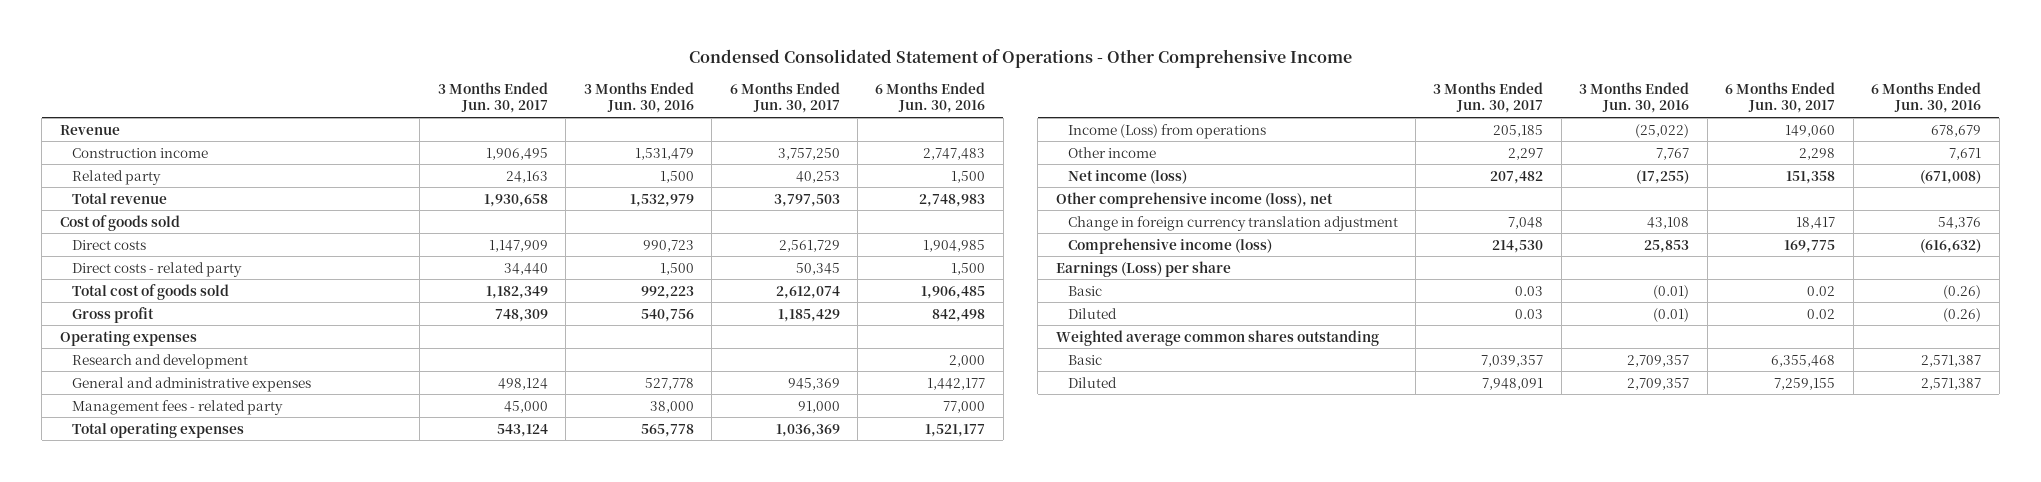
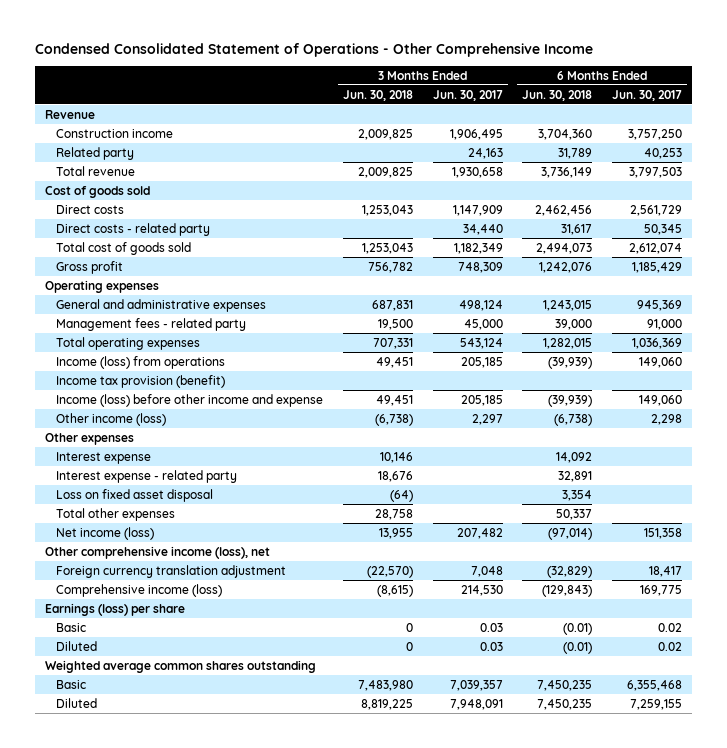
[583,81,694,114] 3 Months Ended Jun. 30, 2016 -> none
[875,81,986,114] 6 Months Ended Jun. 30, 2016 -> none
none -> [342,89,413,101] Jun. 30, 2018
none -> [522,89,593,101] Jun. 30, 2018
[71,353,248,369] Research and development -> none
[1067,123,1266,139] Income (Loss) from operations -> [56,355,226,369] Income (loss) from operations
none -> [56,374,226,388] Income tax provision (benefit)
none -> [56,393,324,407] Income (loss) before other income and expense
[1067,146,1156,158] Other income -> [56,412,167,426] Other income (loss)
none -> [44,432,134,445] Other expenses
none -> [56,451,152,464] Interest expense
none -> [56,469,238,483] Interest expense - related party
none -> [56,488,214,502] Loss on fixed asset disposal
none -> [56,507,176,521] Total other expenses
[1067,215,1398,231] Change in foreign currency translation adjustment -> [56,564,287,578] Foreign currency translation adjustment
[1055,260,1231,277] Earnings (Loss) per share -> [44,602,185,616] Earnings (loss) per share

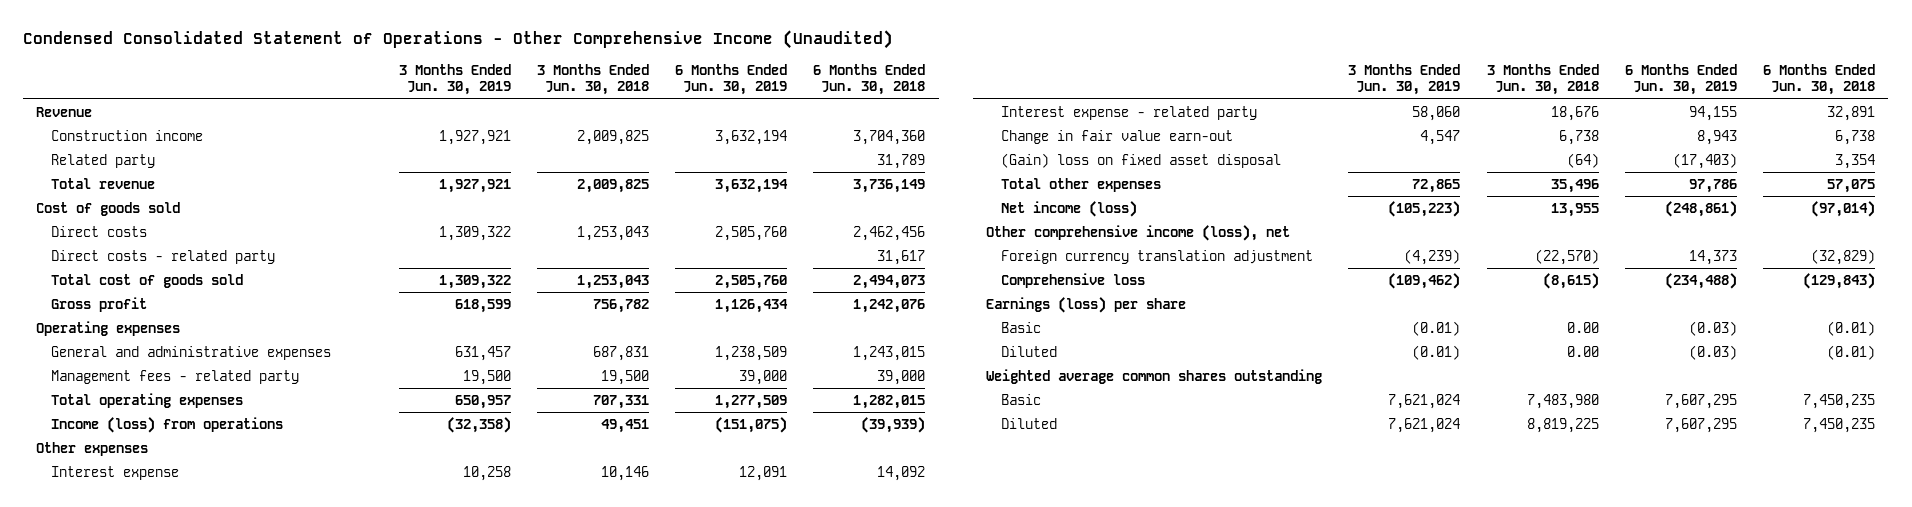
[34,42,593,57] Condensed Consolidated Statement of Operations - Other Comprehensive Income -> [23,30,894,50] Condensed Consolidated Statement of Operations - Other Comprehensive Income (Unaudited)
[432,89,503,101] Jun. 30, 2017 -> none
[612,89,683,101] Jun. 30, 2017 -> none
none -> [398,64,511,96] 3 Months Ended Jun. 30, 2019
none -> [675,64,788,96] 6 Months Ended Jun. 30, 2019
[56,374,226,388] Income tax provision (benefit) -> none
[56,393,324,407] Income (loss) before other income and expense -> none
[56,412,167,426] Other income (loss) -> none
none -> [1000,129,1233,144] Change in fair value earn-out
[56,488,214,502] Loss on fixed asset disposal -> [1000,152,1281,168] (Gain) loss on fixed asset disposal
[374,508,413,520] 28,758 -> [1550,178,1599,193] 35,496
[556,508,593,520] 50,337 -> [1827,178,1876,193] 57,075
[56,583,223,597] Comprehensive income (loss) -> [1000,272,1145,288] Comprehensive loss
[405,622,413,632] 0 -> [1566,321,1599,333] 0.00
[405,641,413,651] 0 -> [1566,345,1599,357] 0.00

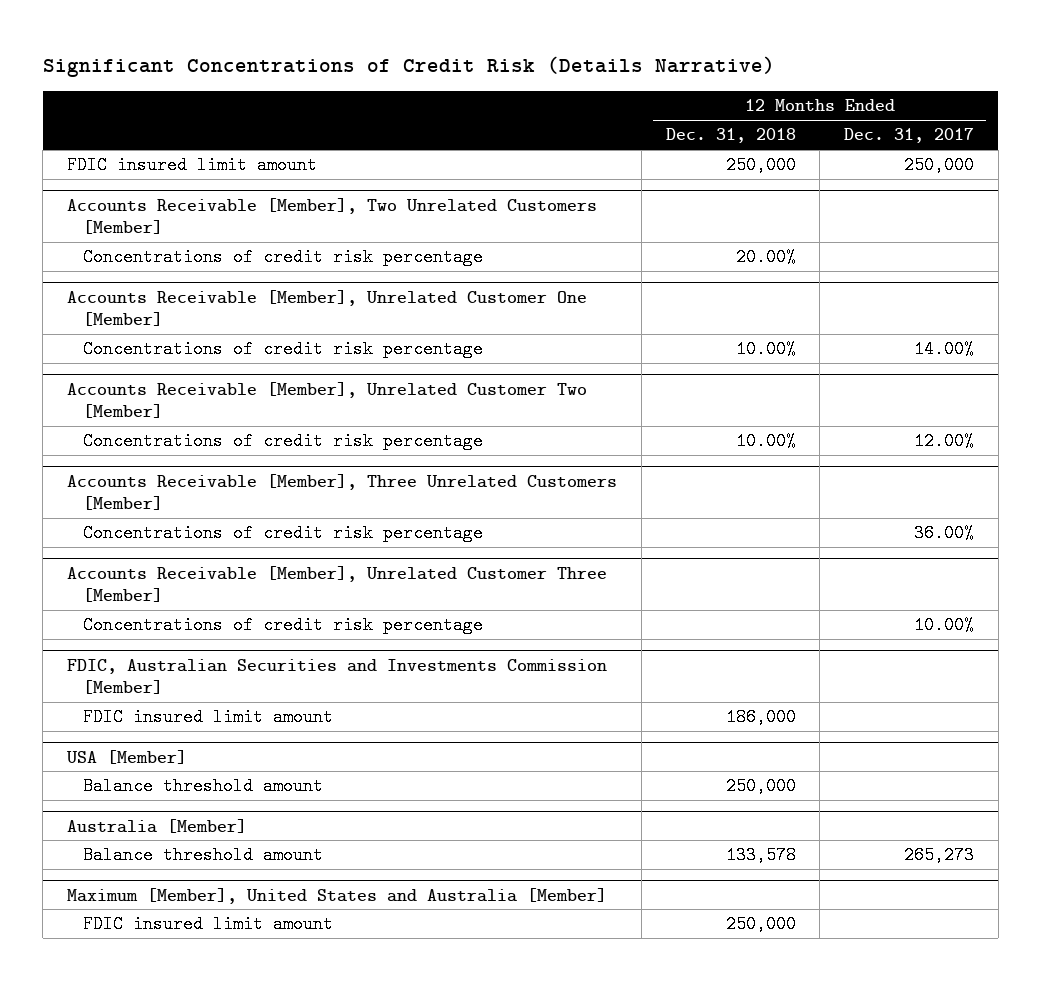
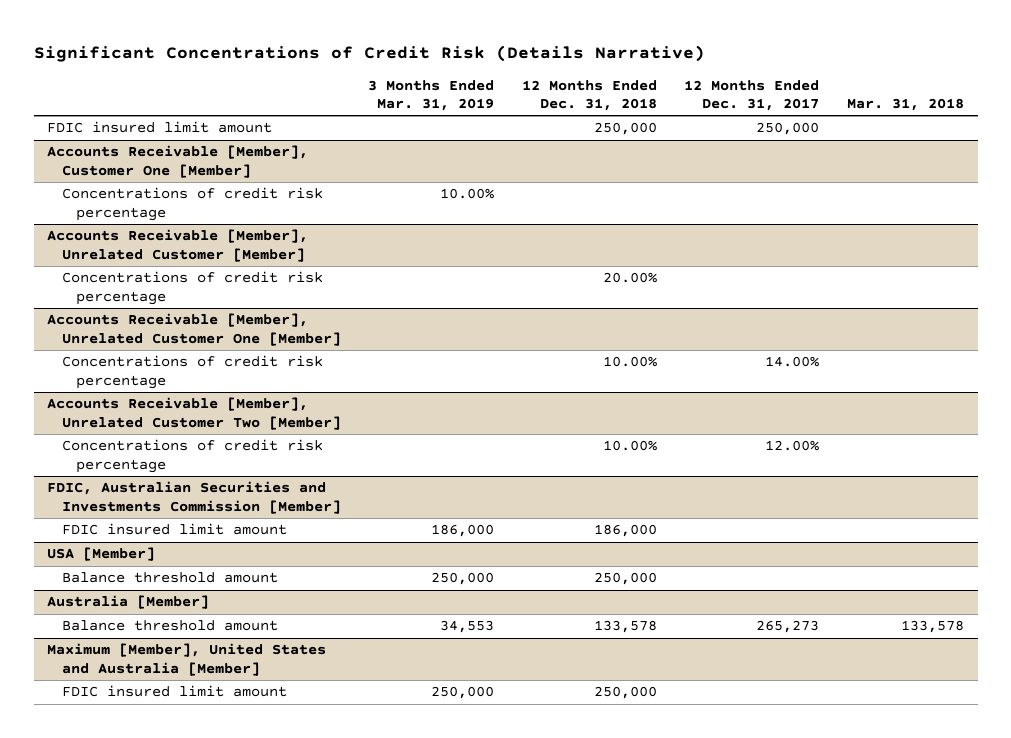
none -> [368,79,495,112] 3 Months Ended Mar. 31, 2019
none -> [846,98,964,112] Mar. 31, 2018
none -> [47,145,309,178] Accounts Receivable [Member], Customer One [Member]
none -> [61,187,323,221] Concentrations of credit risk percentage
[67,197,598,235] Accounts Receivable [Member], Two Unrelated Customers [Member] -> [47,229,309,262] Accounts Receivable [Member], Unrelated Customer [Member]
[67,473,618,511] Accounts Receivable [Member], Three Unrelated Customers [Member] -> none
[82,524,483,543] Concentrations of credit risk percentage -> none
[67,565,608,603] Accounts Receivable [Member], Unrelated Customer Three [Member] -> none
[82,616,483,635] Concentrations of credit risk percentage -> none

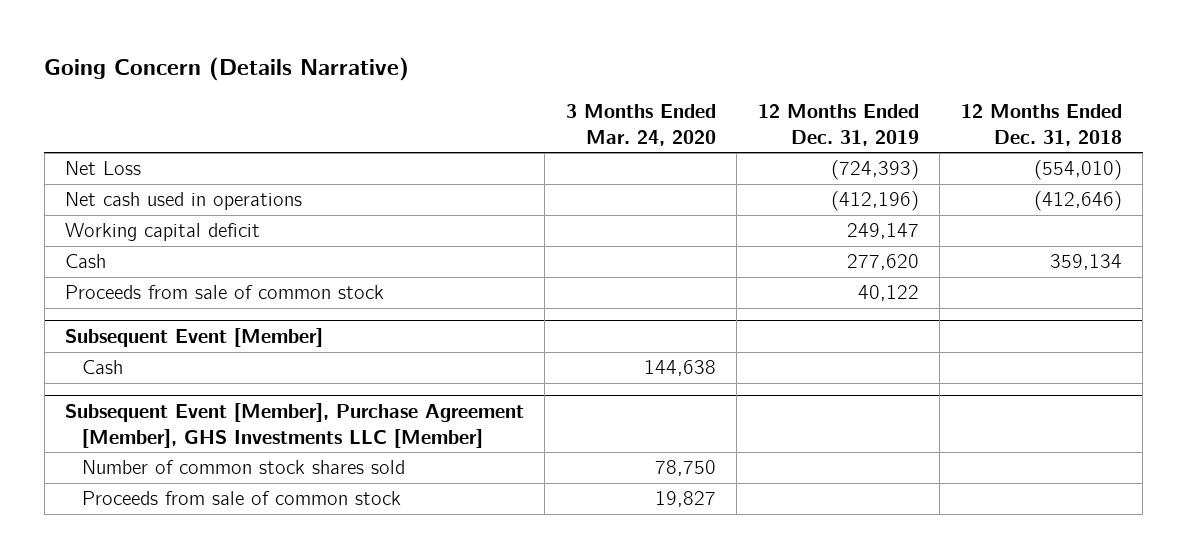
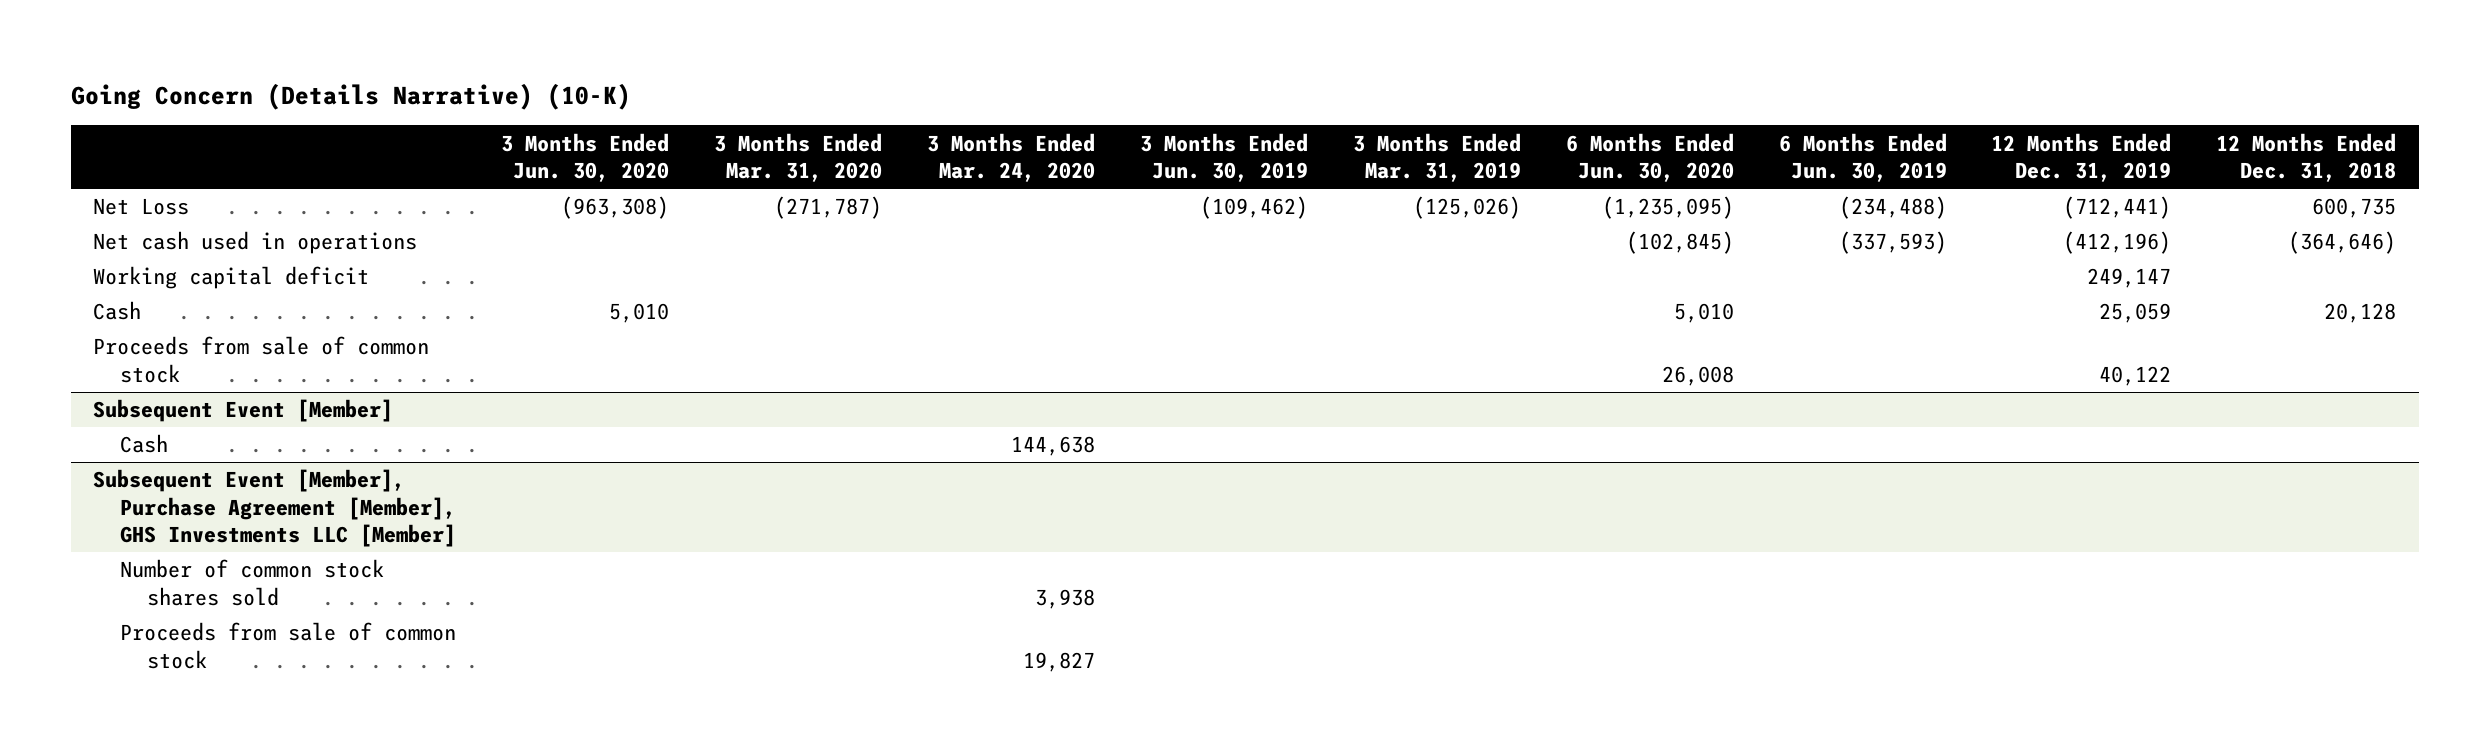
[44,57,410,82] Going Concern (Details Narrative) -> [70,83,631,111] Going Concern (Details Narrative) (10-K)
none -> [500,132,669,183] 3 Months Ended Jun. 30, 2020
none -> [713,132,882,183] 3 Months Ended Mar. 31, 2020
none -> [1139,132,1308,183] 3 Months Ended Jun. 30, 2019
none -> [1352,132,1521,183] 3 Months Ended Mar. 31, 2019
none -> [1565,132,1734,183] 6 Months Ended Jun. 30, 2020
none -> [1778,132,1947,183] 6 Months Ended Jun. 30, 2019
[830,160,919,181] (724,393) -> [2063,196,2172,220] (712,441)
[1033,160,1122,181] (554,010) -> [2312,198,2397,219] 600,735
[1033,191,1122,212] (412,646) -> [2288,231,2397,255] (364,646)
[846,254,919,271] 277,620 -> [2099,303,2172,324] 25,059
[1049,254,1122,271] 359,134 -> [2324,303,2397,324] 20,128
[654,460,716,477] 78,750 -> [1034,588,1095,609] 3,938

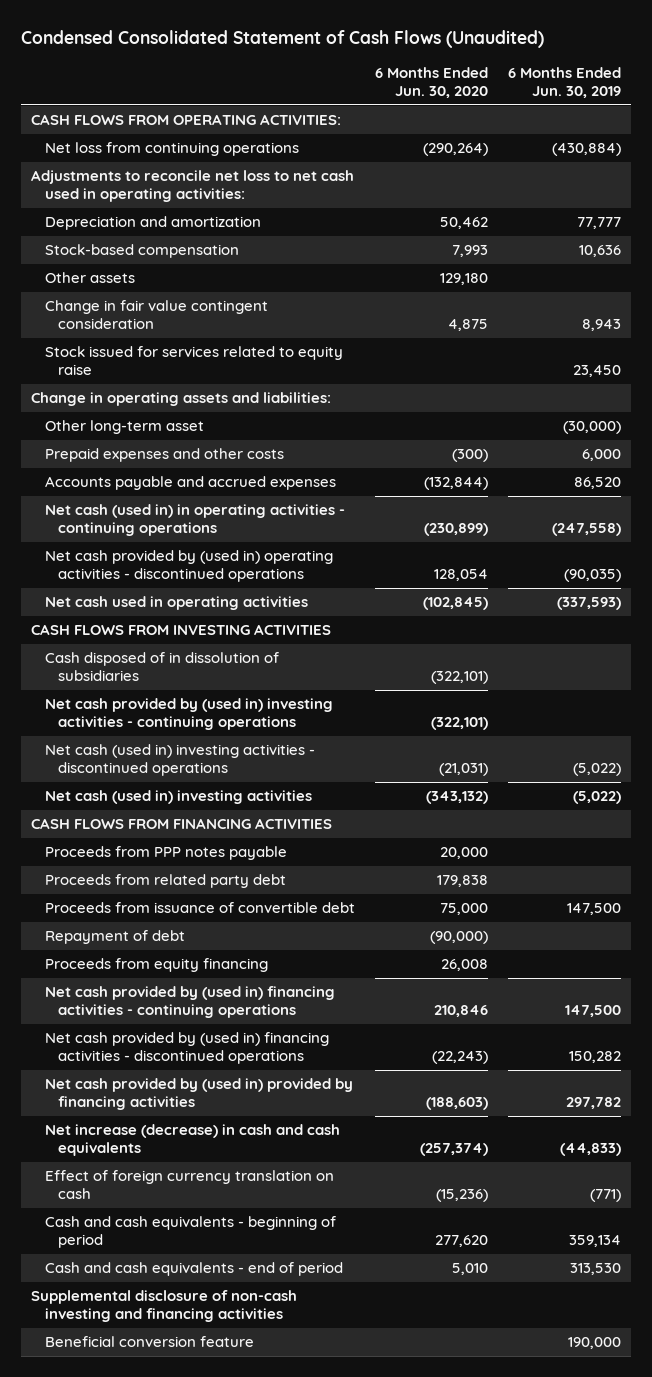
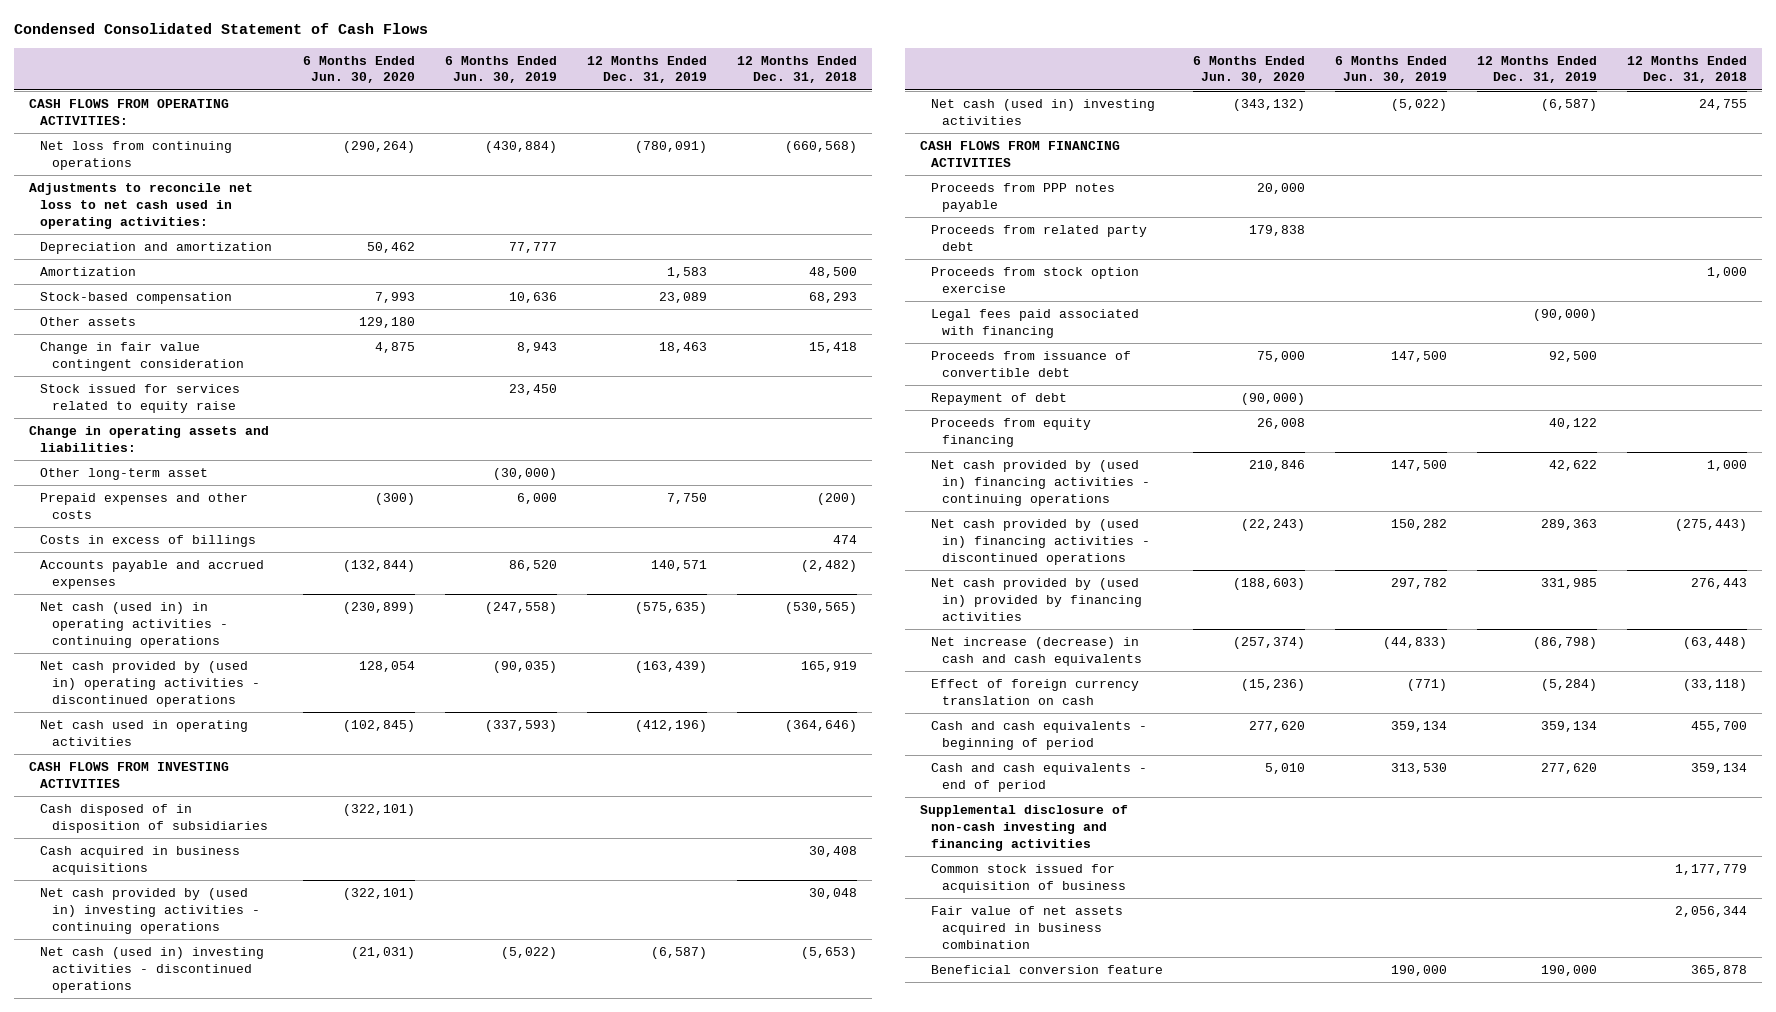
[20,30,544,49] Condensed Consolidated Statement of Cash Flows (Unaudited) -> [14,23,429,35] Condensed Consolidated Statement of Cash Flows
none -> [586,55,707,84] 12 Months Ended Dec. 31, 2019
none -> [736,55,857,84] 12 Months Ended Dec. 31, 2018
none -> [40,266,137,276] Amortization
none -> [40,534,257,547] Costs in excess of billings
[44,652,279,682] Cash disposed of in dissolution of subsidiaries -> [40,803,268,833] Cash disposed of in disposition of subsidiaries
none -> [40,845,241,875] Cash acquired in business acquisitions
none -> [931,266,1140,293] Proceeds from stock option exercise
none -> [931,308,1140,338] Legal fees paid associated with financing
none -> [931,863,1127,893] Common stock issued for acquisition of business
none -> [931,905,1124,949] Fair value of net assets acquired in business combination

